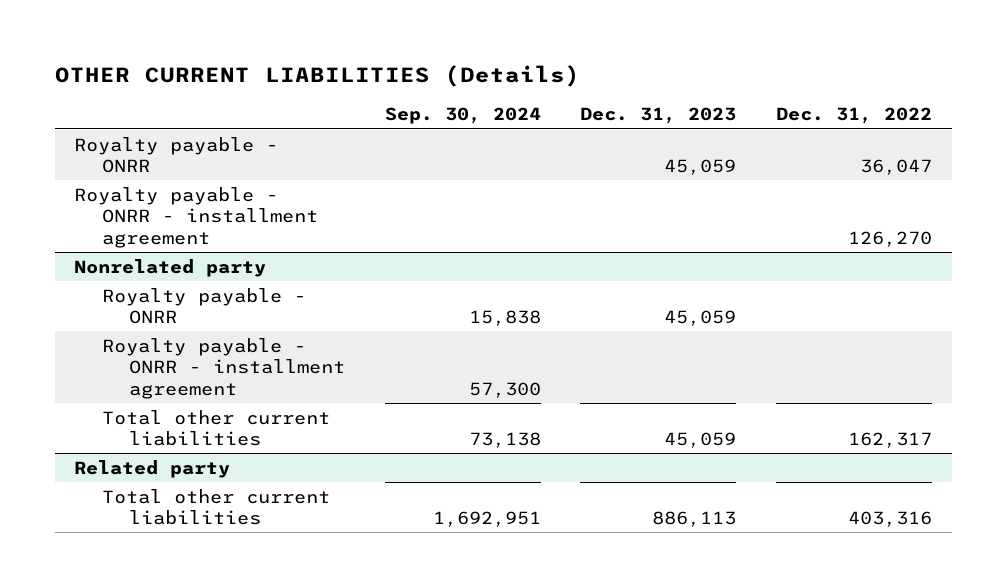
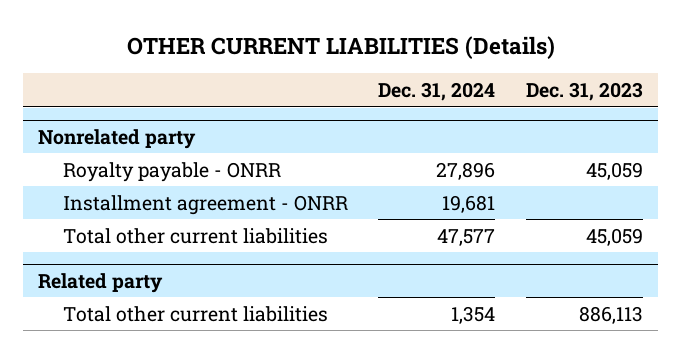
[384,107,541,125] Sep. 30, 2024 -> none
[775,107,932,125] Dec. 31, 2022 -> none
none -> [378,81,496,101] Dec. 31, 2024
[74,136,279,174] Royalty payable - ONRR -> none
[74,186,318,248] Royalty payable - ONRR - installment agreement -> none
[101,337,346,399] Royalty payable - ONRR - installment agreement -> [63,194,349,215] Installment agreement - ONRR

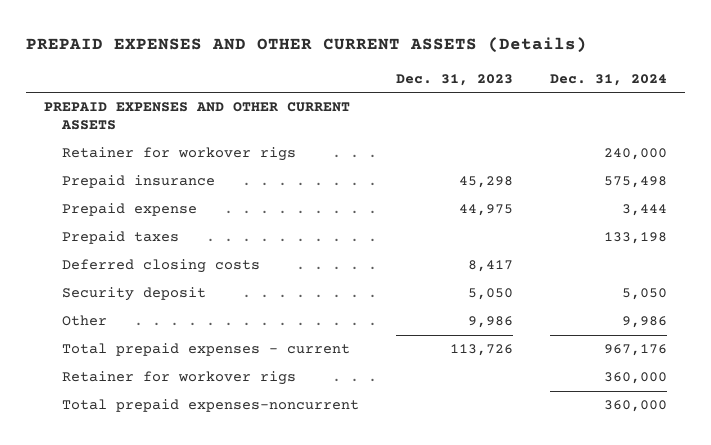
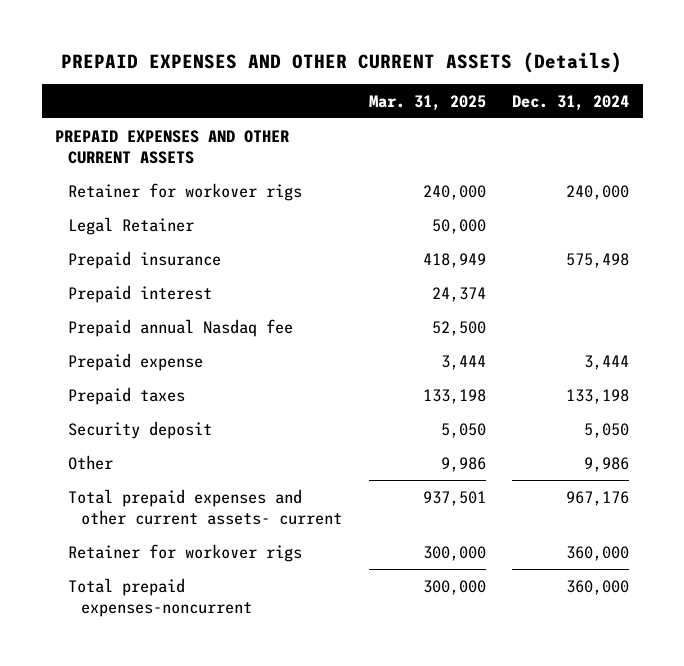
[395,73,513,86] Dec. 31, 2023 -> none
none -> [368,94,486,111] Mar. 31, 2025
none -> [68,216,195,235] Legal Retainer
none -> [68,284,213,303] Prepaid interest
none -> [68,318,294,337] Prepaid annual Nasdaq fee
[61,259,260,274] Deferred closing costs -> none
[61,343,350,357] Total prepaid expenses - current -> [68,488,342,525] Total prepaid expenses and other current assets- current

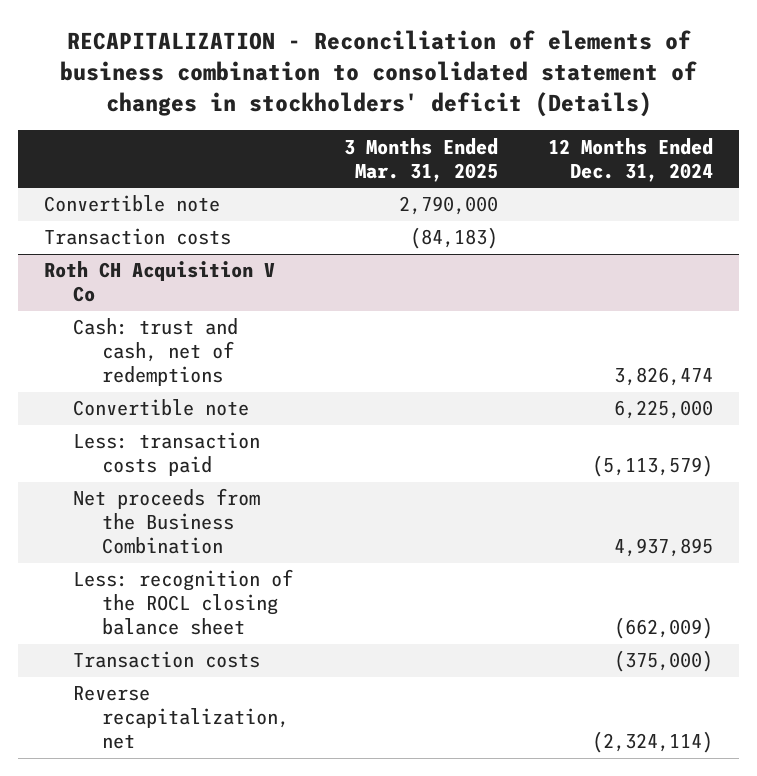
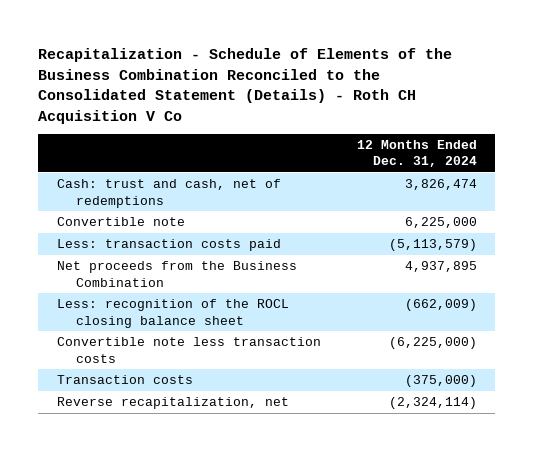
[59,29,697,117] RECAPITALIZATION - Reconciliation of elements of business combination to consolidated statement of changes in stockholders' deficit (Details) -> [38,47,453,124] Recapitalization - Schedule of Elements of the Business Combination Reconciled to the Consolidated Statement (Details) - Roth CH Acquisition V Co
[343,137,498,182] 3 Months Ended Mar. 31, 2025 -> none
[43,195,220,213] Convertible note -> none
[43,228,231,246] Transaction costs -> none
[43,261,275,303] Roth CH Acquisition V Co -> none
none -> [56,337,321,363] Convertible note less transaction costs

